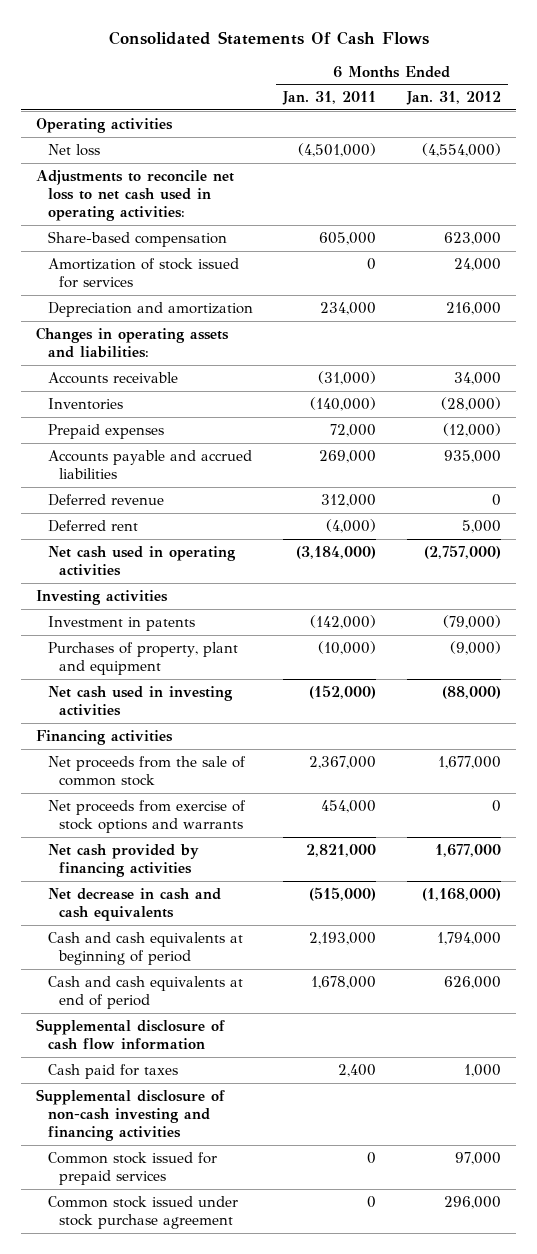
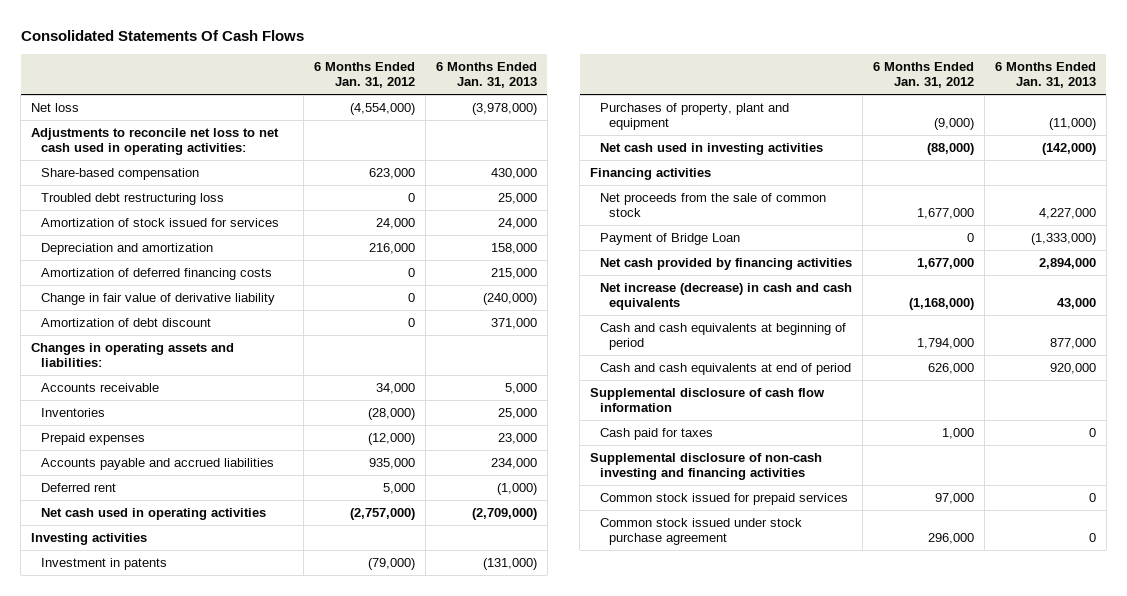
[282,91,377,106] Jan. 31, 2011 -> none
none -> [435,61,537,88] 6 Months Ended Jan. 31, 2013
[36,117,174,133] Operating activities -> none
none -> [41,193,225,206] Troubled debt restructuring loss
none -> [41,268,273,281] Amortization of deferred financing costs
none -> [41,293,276,306] Change in fair value of derivative liability
none -> [41,318,212,328] Amortization of debt discount
[47,493,164,506] Deferred revenue -> none
[47,799,246,833] Net proceeds from exercise of stock options and warrants -> none
none -> [599,233,740,246] Payment of Bridge Loan
[47,887,221,921] Net decrease in cash and cash equivalents -> [599,283,852,311] Net increase (decrease) in cash and cash equivalents

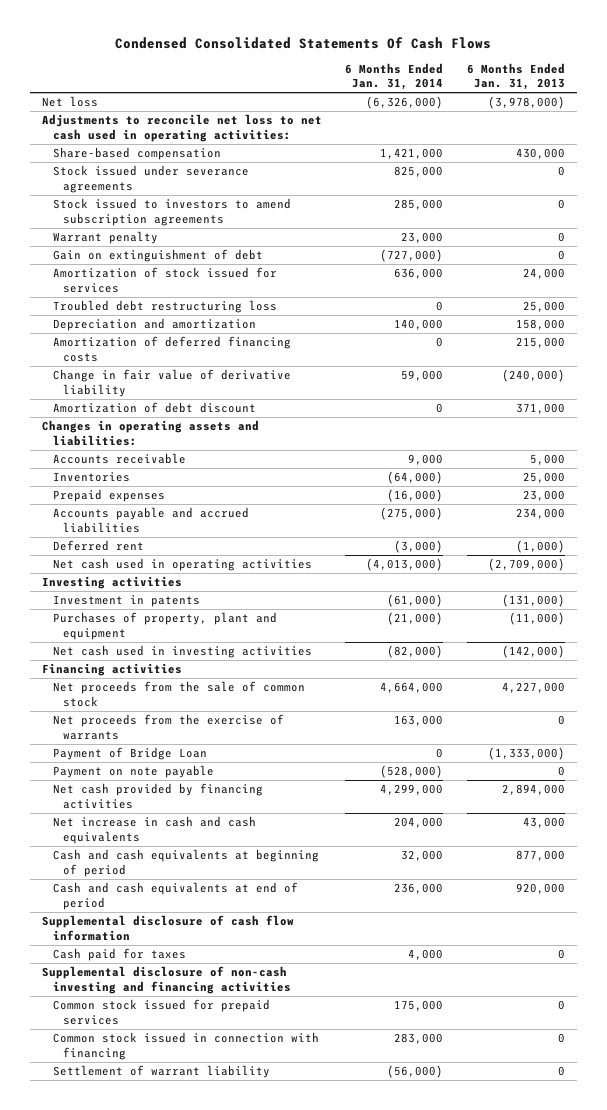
[20,29,304,41] Consolidated Statements Of Cash Flows -> [115,37,492,50] Condensed Consolidated Statements Of Cash Flows
[313,61,415,88] 6 Months Ended Jan. 31, 2012 -> none
none -> [345,62,444,91] 6 Months Ended Jan. 31, 2014
none -> [52,165,249,193] Stock issued under severance agreements
none -> [52,198,291,226] Stock issued to investors to amend subscription agreements
none -> [52,231,158,245] Warrant penalty
none -> [52,249,263,263] Gain on extinguishment of debt
[41,193,225,206] Troubled debt restructuring loss -> [52,300,277,314] Troubled debt restructuring loss
none -> [52,714,284,740] Net proceeds from the exercise of warrants
none -> [52,765,214,779] Payment on note payable
[599,283,852,311] Net increase (decrease) in cash and cash equivalents -> [52,816,256,844] Net increase in cash and cash equivalents
[599,518,802,546] Common stock issued under stock purchase agreement -> none
none -> [52,1032,319,1060] Common stock issued in connection with financing
none -> [52,1065,270,1079] Settlement of warrant liability

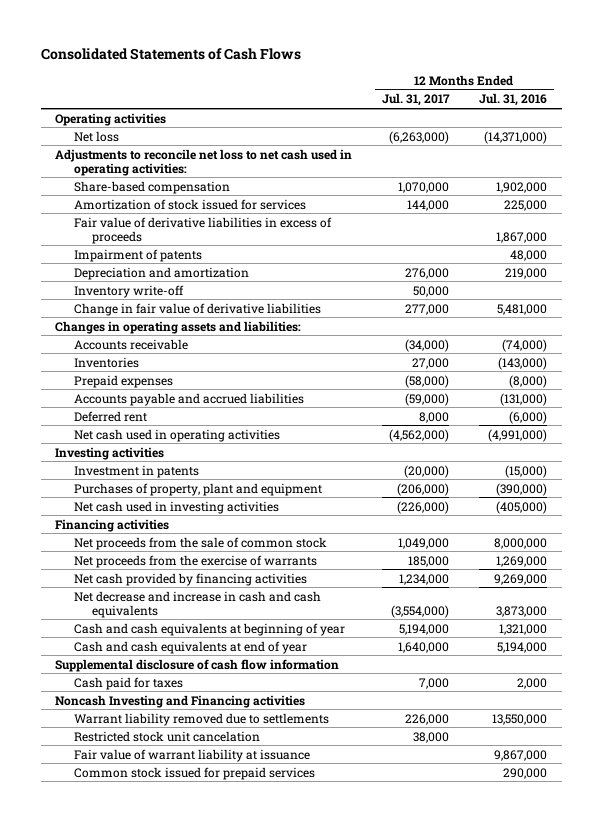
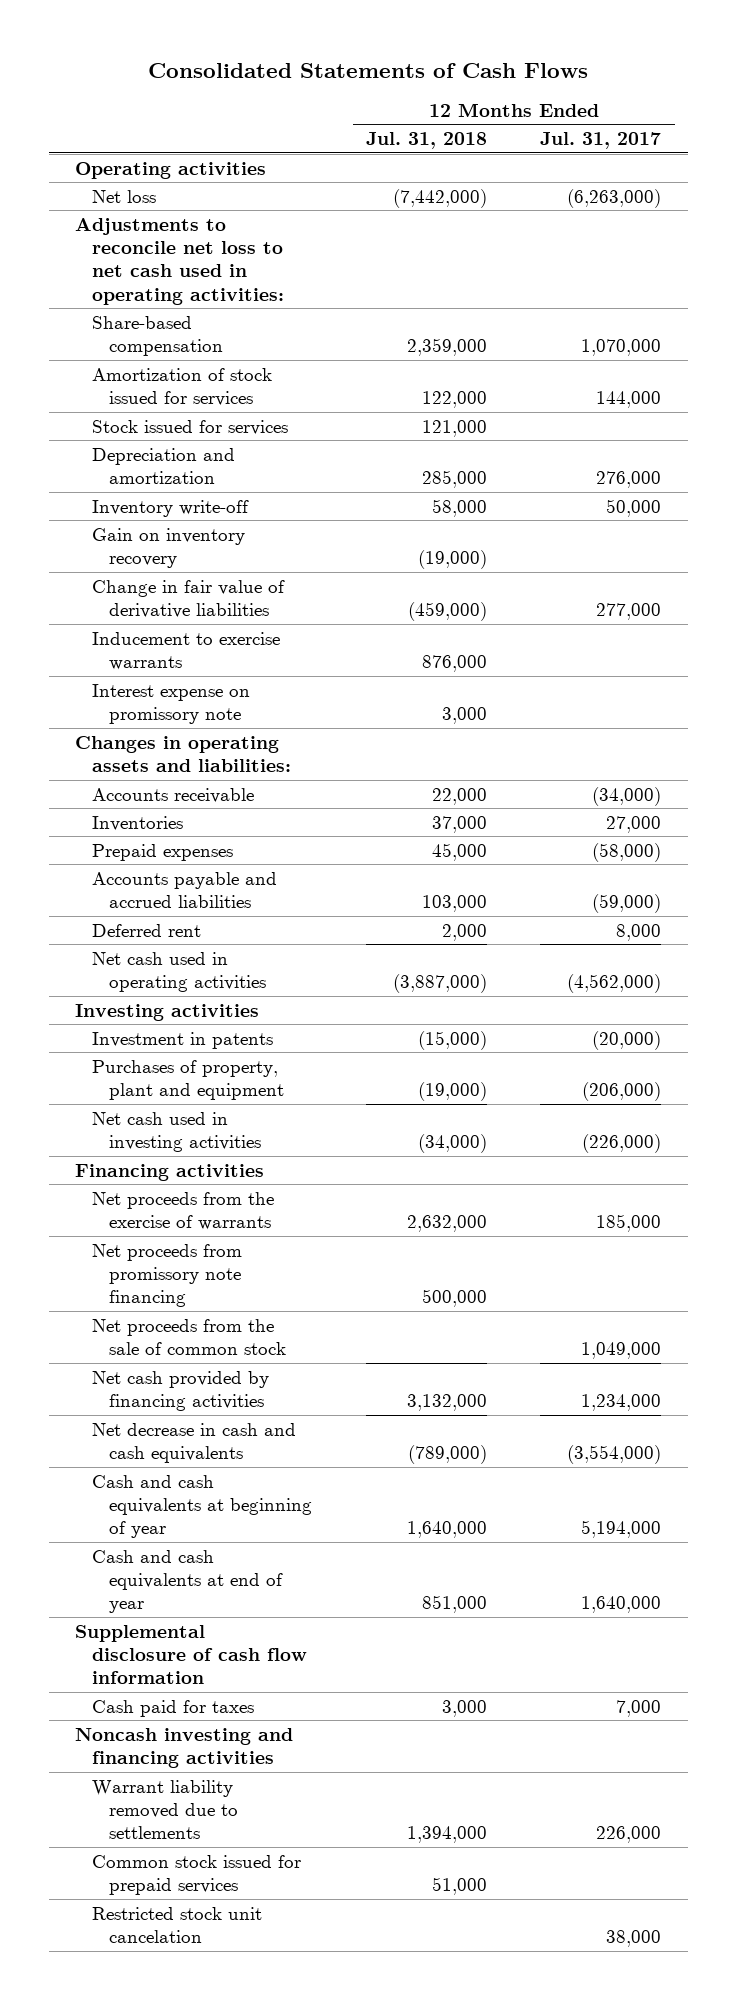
[478,93,547,107] Jul. 31, 2016 -> none
none -> [365,132,487,150] Jul. 31, 2018
[73,216,332,244] Fair value of derivative liabilities in excess of proceeds -> none
[73,248,202,262] Impairment of patents -> none
none -> [92,419,289,435] Stock issued for services
none -> [92,527,246,568] Gain on inventory recovery
none -> [92,631,281,670] Inducement to exercise warrants
none -> [92,683,251,724] Interest expense on promissory note
none -> [92,1243,243,1308] Net proceeds from promissory note financing
[73,536,327,550] Net proceeds from the sale of common stock -> [92,1318,287,1355] Net proceeds from the sale of common stock
[73,590,321,618] Net decrease and increase in cash and cash equivalents -> [92,1422,297,1463] Net decrease in cash and cash equivalents
[55,694,306,708] Noncash Investing and Financing activities -> [75,1727,294,1768] Noncash investing and financing activities
[73,748,310,762] Fair value of warrant liability at issuance -> none
[73,730,260,742] Restricted stock unit cancelation -> [92,1906,263,1943] Restricted stock unit cancelation

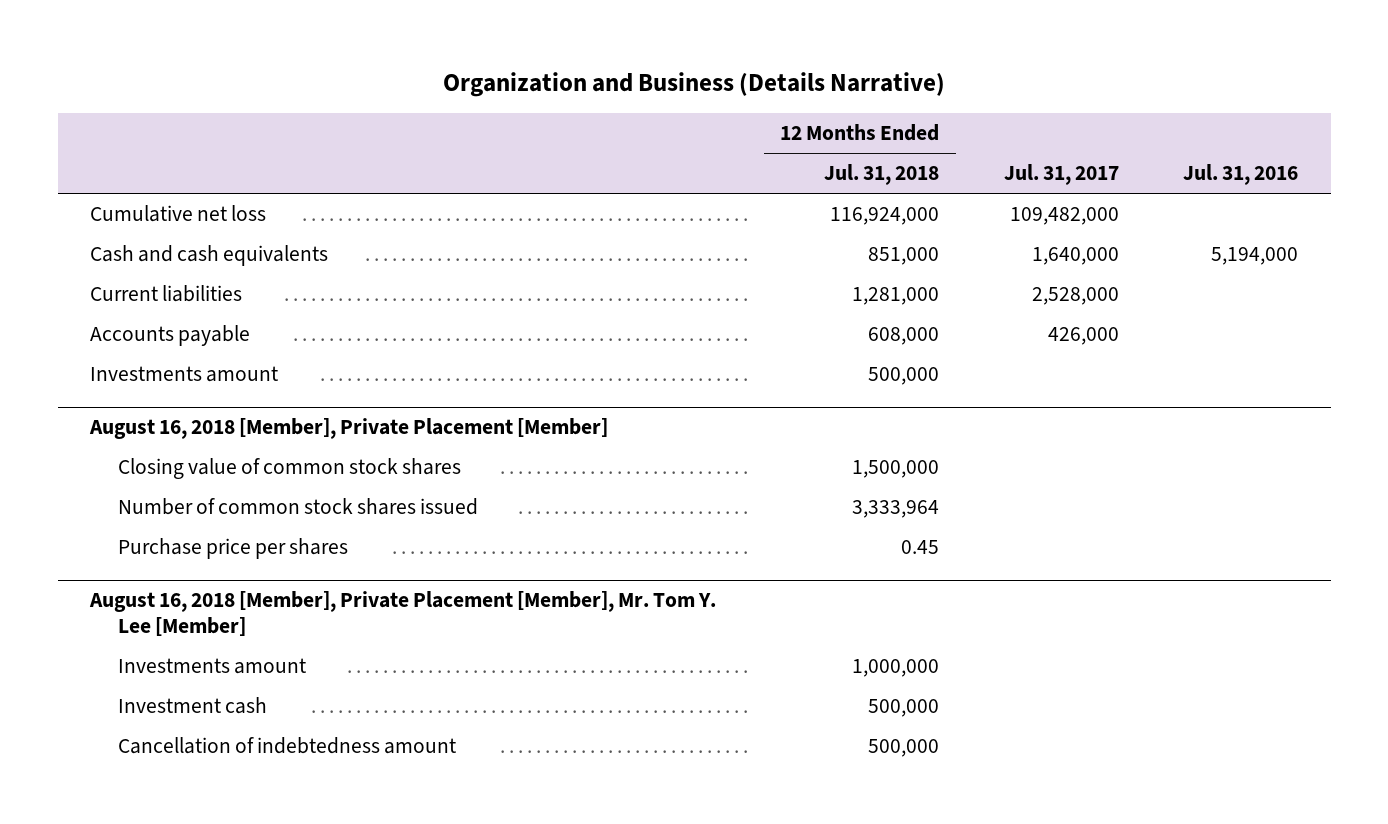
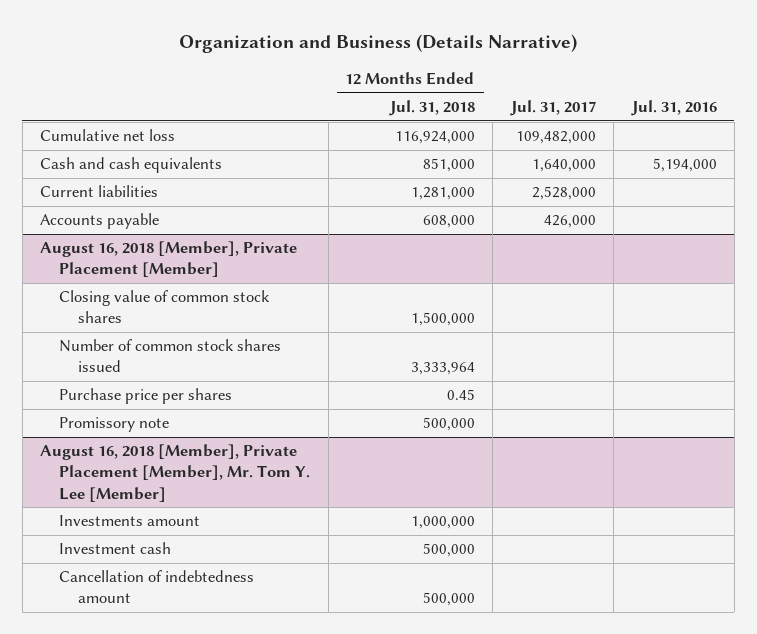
[89,366,278,383] Investments amount -> none
none -> [59,417,170,433] Promissory note

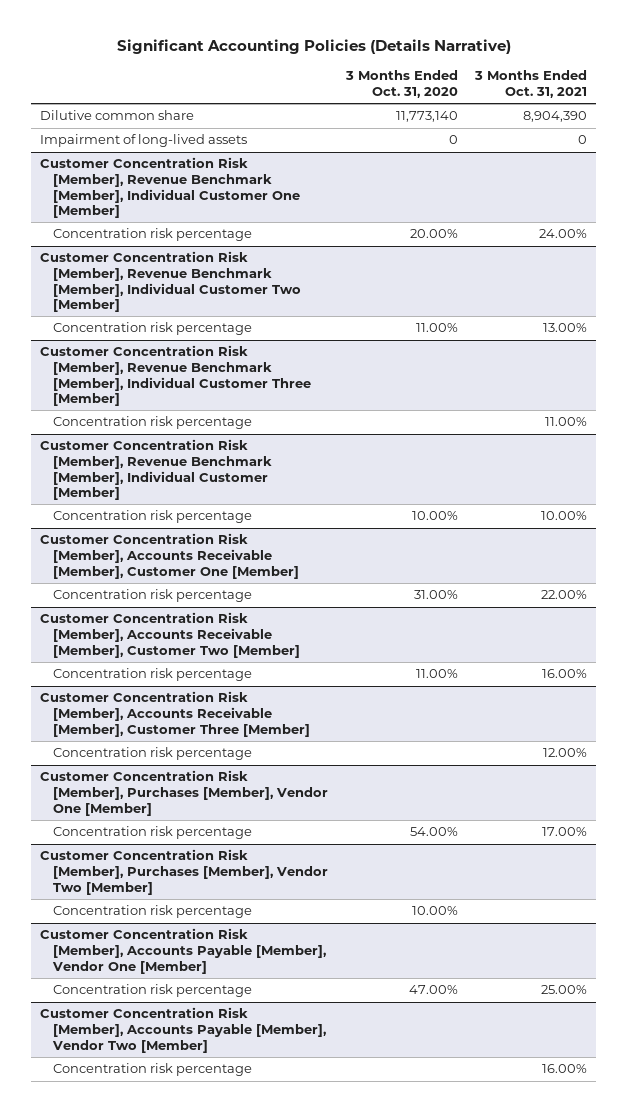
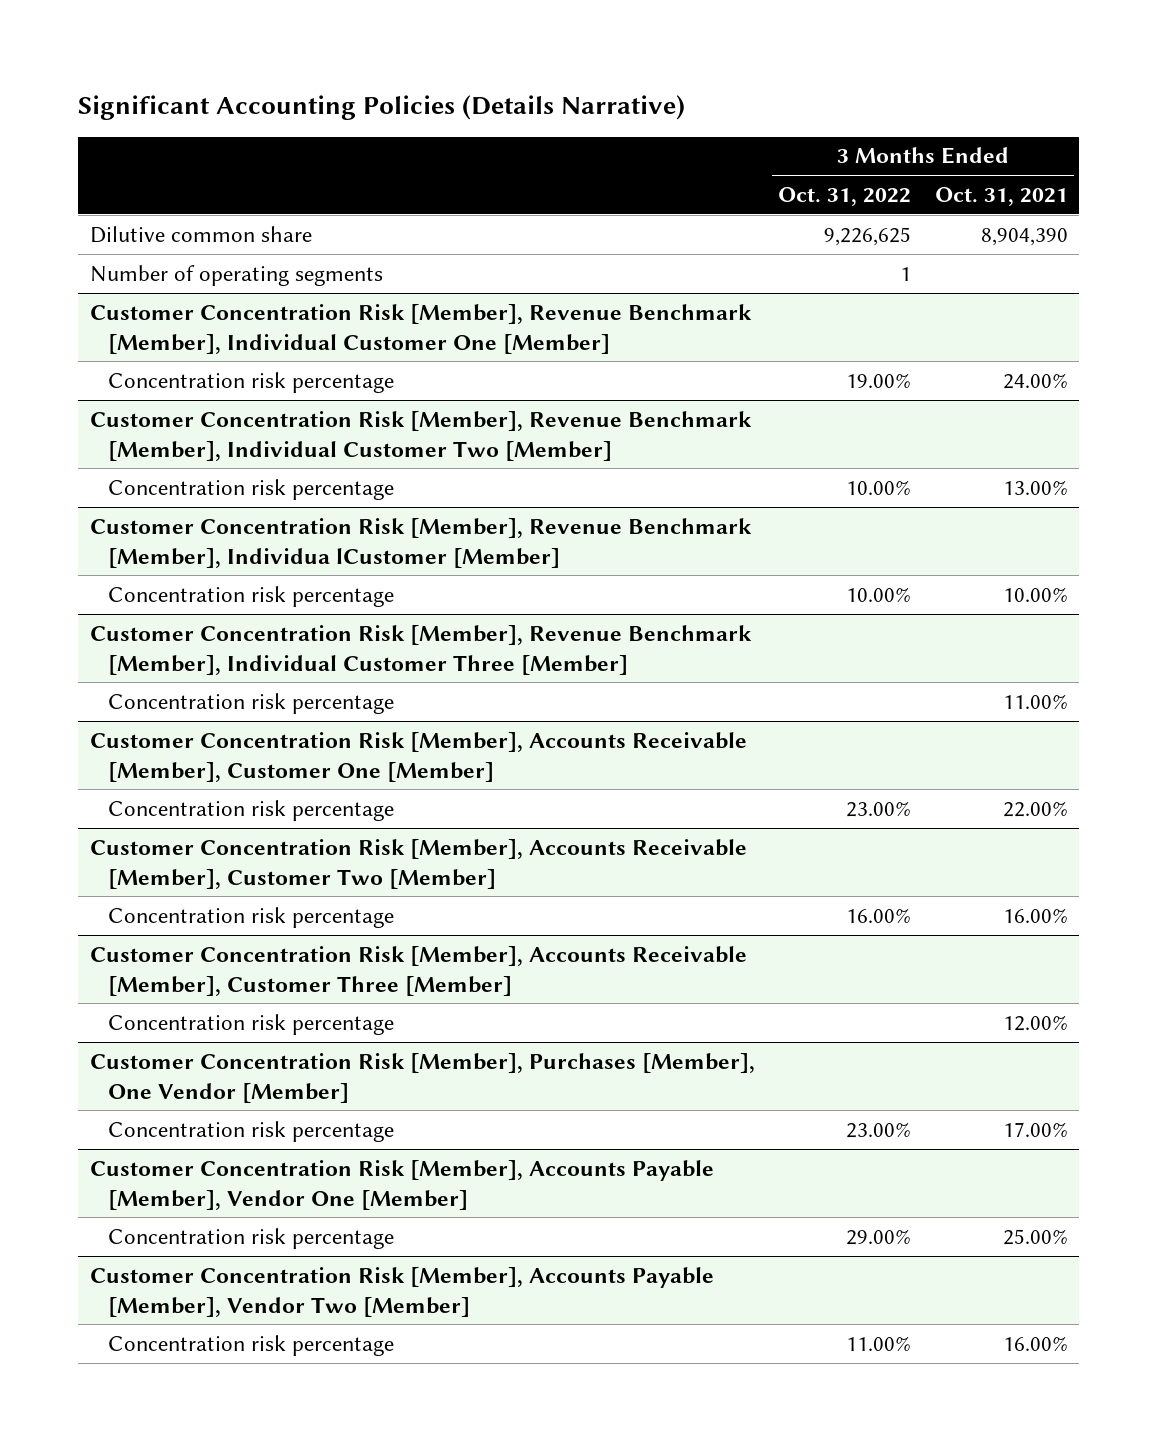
[344,70,458,99] 3 Months Ended Oct. 31, 2020 -> none
none -> [778,187,912,207] Oct. 31, 2022
[39,134,247,148] Impairment of long-lived assets -> none
none -> [89,264,383,286] Number of operating segments
none -> [89,517,752,568] Customer Concentration Risk [Member], Revenue Benchmark [Member], Individua lCustomer [Member]
none -> [107,585,394,607] Concentration risk percentage
[39,439,272,501] Customer Concentration Risk [Member], Revenue Benchmark [Member], Individual Customer [Member] -> none
[52,510,252,524] Concentration risk percentage -> none
[39,770,328,816] Customer Concentration Risk [Member], Purchases [Member], Vendor One [Member] -> [89,1052,755,1103] Customer Concentration Risk [Member], Purchases [Member], One Vendor [Member]
[39,849,328,895] Customer Concentration Risk [Member], Purchases [Member], Vendor Two [Member] -> none
[52,905,252,919] Concentration risk percentage -> none

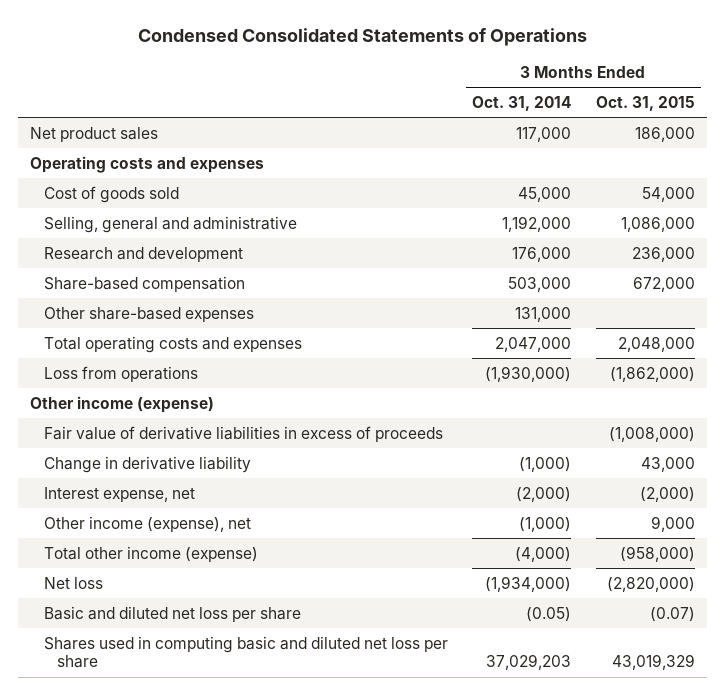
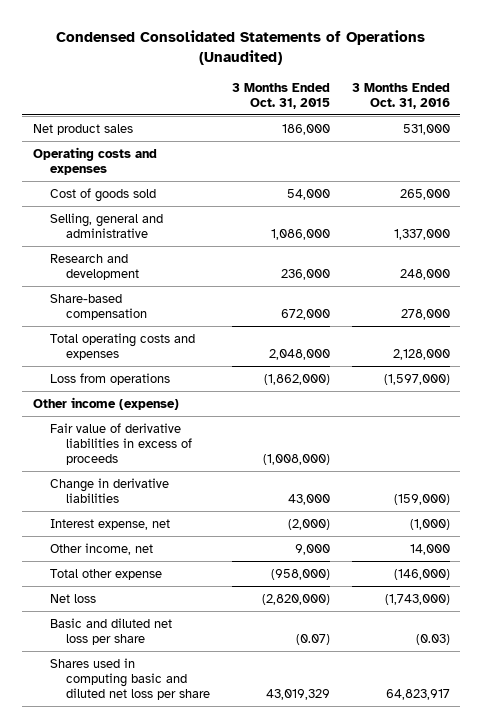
[137,28,587,47] Condensed Consolidated Statements of Operations -> [56,30,426,66] Condensed Consolidated Statements of Operations (Unaudited)
[472,96,572,112] Oct. 31, 2014 -> none
none -> [351,82,450,110] 3 Months Ended Oct. 31, 2016
[43,306,254,322] Other share-based expenses -> none
[43,455,251,473] Change in derivative liability -> [49,477,169,503] Change in derivative liabilities
[43,515,251,532] Other income (expense), net -> [49,542,153,555] Other income, net
[43,545,258,562] Total other income (expense) -> [49,568,162,580] Total other expense

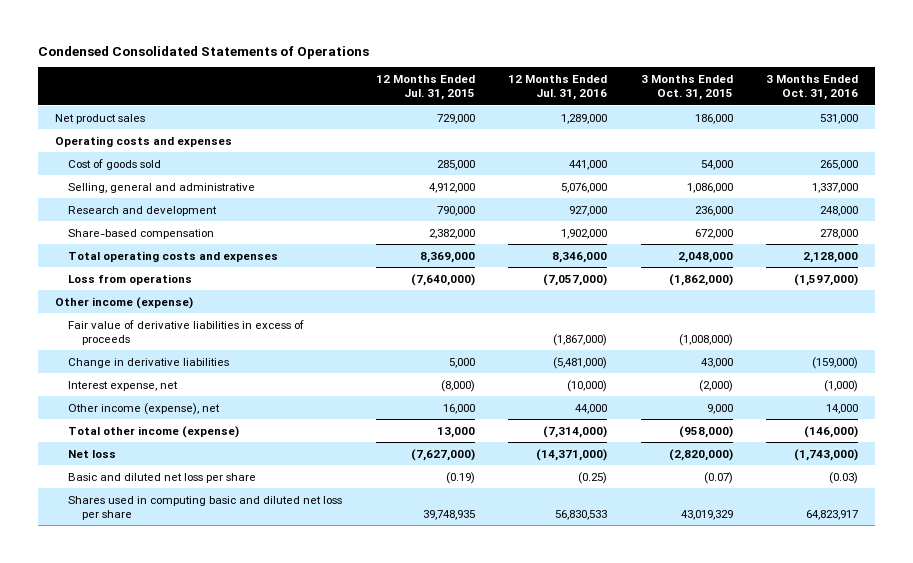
[56,30,426,66] Condensed Consolidated Statements of Operations (Unaudited) -> [37,45,369,59] Condensed Consolidated Statements of Operations
none -> [375,75,475,101] 12 Months Ended Jul. 31, 2015
none -> [508,75,608,101] 12 Months Ended Jul. 31, 2016
[49,542,153,555] Other income, net -> [68,402,221,415] Other income (expense), net
[49,568,162,580] Total other expense -> [68,425,240,438] Total other income (expense)

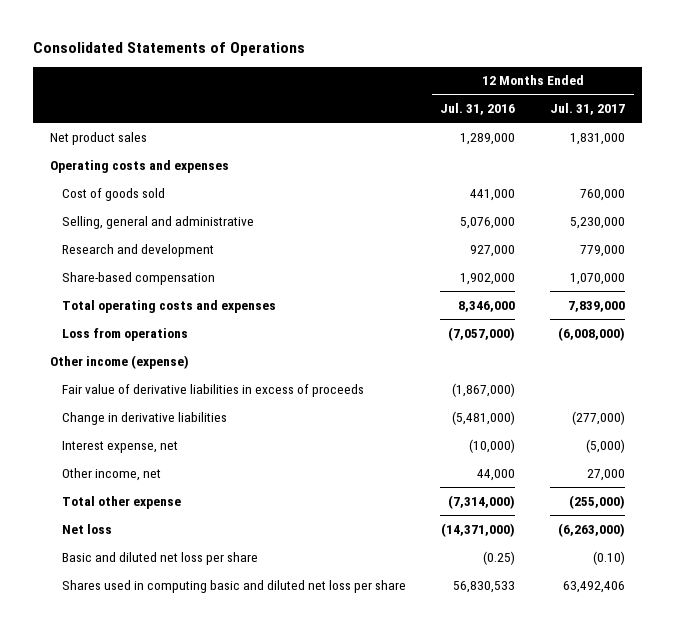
[37,45,369,59] Condensed Consolidated Statements of Operations -> [32,42,305,57] Consolidated Statements of Operations
[375,75,475,101] 12 Months Ended Jul. 31, 2015 -> none
[640,75,733,101] 3 Months Ended Oct. 31, 2015 -> none
[766,75,859,101] 3 Months Ended Oct. 31, 2016 -> none
none -> [550,103,626,116] Jul. 31, 2017
[68,402,221,415] Other income (expense), net -> [61,467,161,481] Other income, net
[68,425,240,438] Total other income (expense) -> [61,495,181,509] Total other expense

